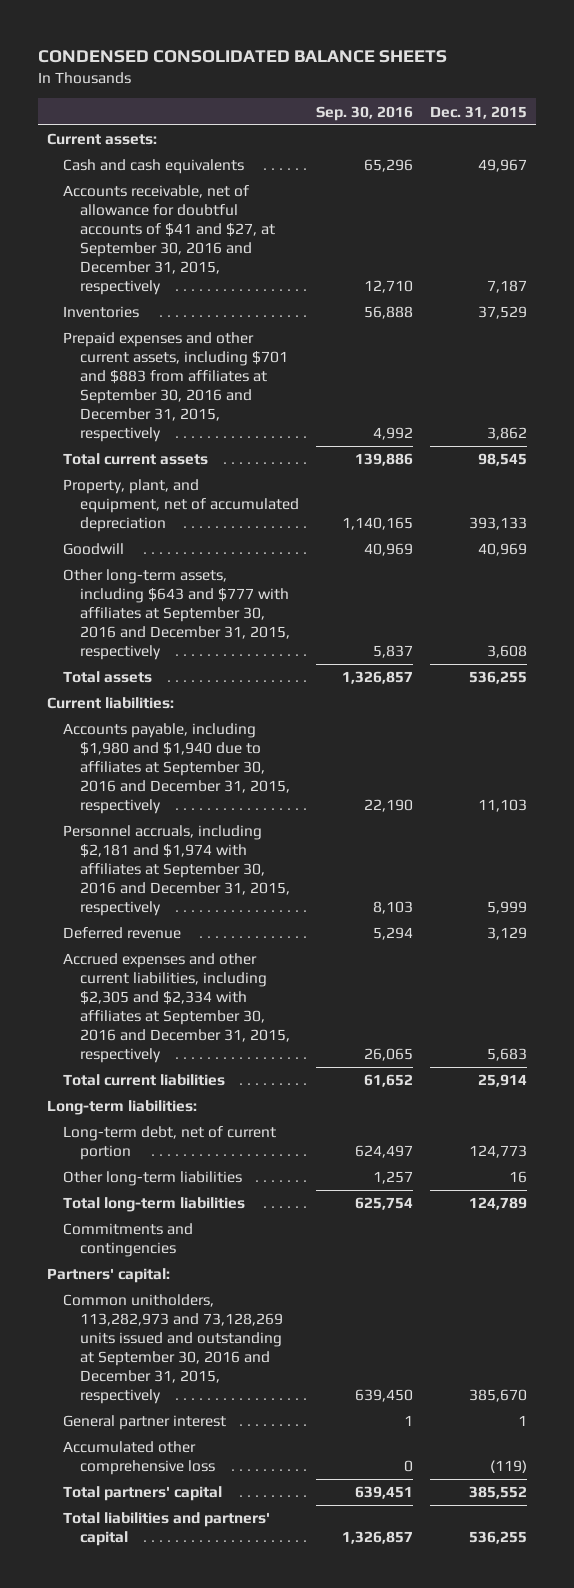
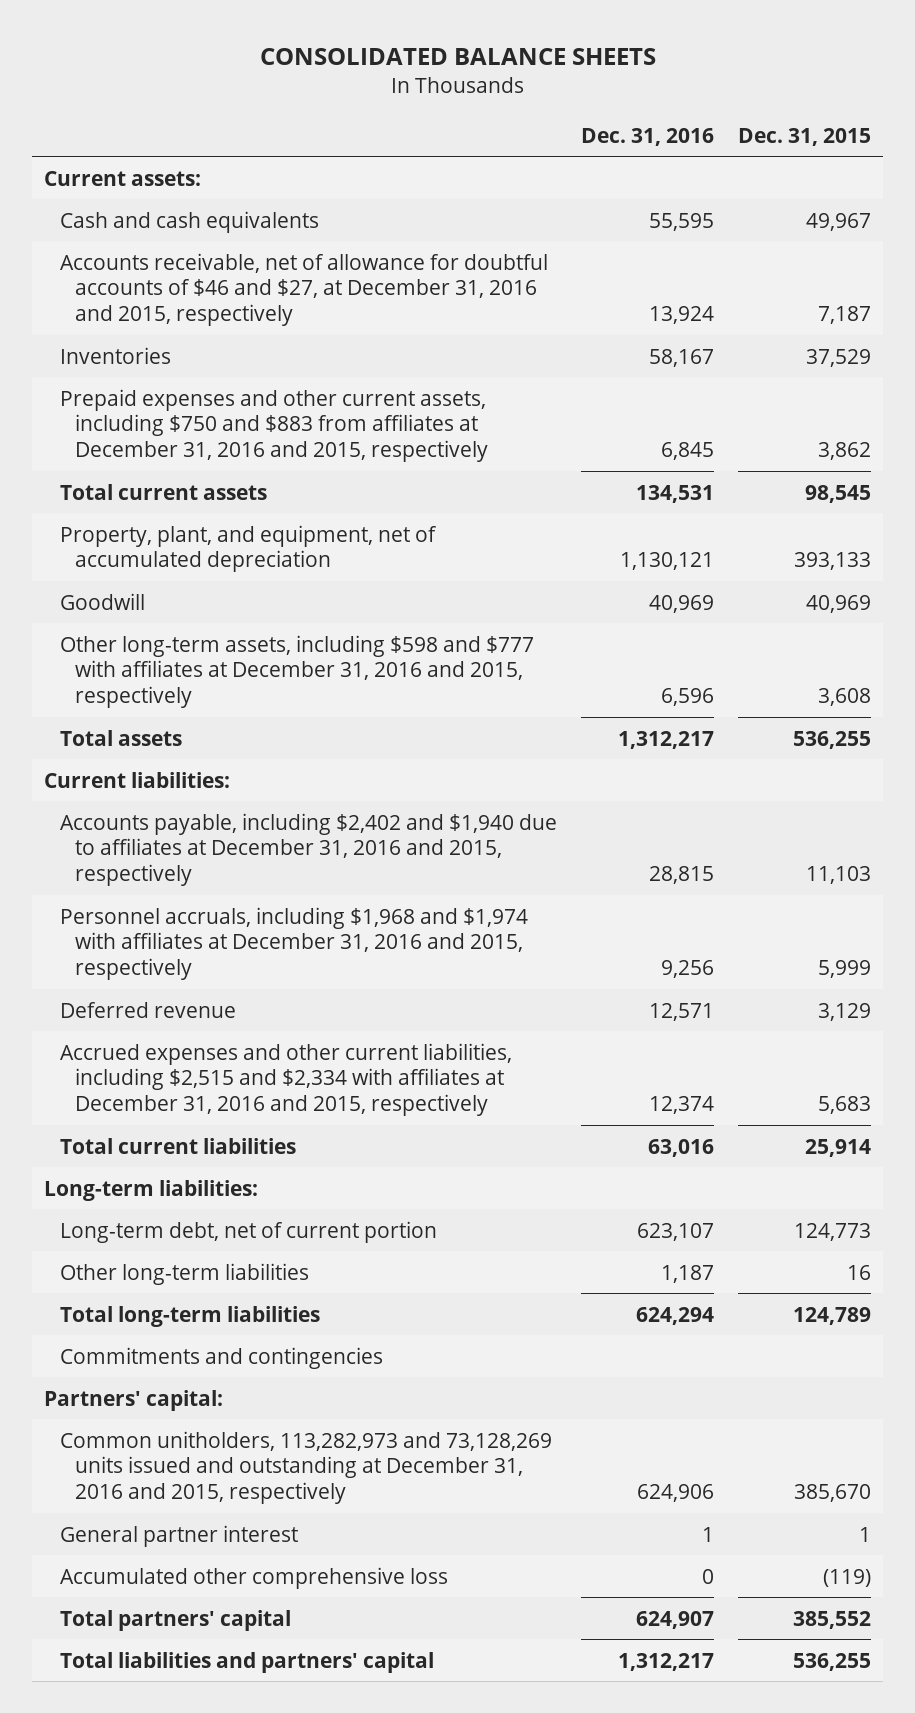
[38,50,448,64] CONDENSED CONSOLIDATED BALANCE SHEETS -> [259,47,656,65] CONSOLIDATED BALANCE SHEETS
[315,105,413,121] Sep. 30, 2016 -> none
none -> [580,127,714,146] Dec. 31, 2016
[63,185,275,295] Accounts receivable, net of allowance for doubtful accounts of $41 and $27, at September 30, 2016 and December 31, 2015, respectively -> [59,252,548,326] Accounts receivable, net of allowance for doubtful accounts of $46 and $27, at December 31, 2016 and 2015, respectively
[63,332,288,442] Prepaid expenses and other current assets, including $701 and $883 from affiliates at September 30, 2016 and December 31, 2015, respectively -> [59,388,488,462] Prepaid expenses and other current assets, including $750 and $883 from affiliates at December 31, 2016 and 2015, respectively
[63,569,290,660] Other long-term assets, including $643 and $777 with affiliates at September 30, 2016 and December 31, 2015, respectively -> [59,634,534,708] Other long-term assets, including $598 and $777 with affiliates at December 31, 2016 and 2015, respectively
[63,723,290,814] Accounts payable, including $1,980 and $1,940 due to affiliates at September 30, 2016 and December 31, 2015, respectively -> [59,812,557,886] Accounts payable, including $2,402 and $1,940 due to affiliates at December 31, 2016 and 2015, respectively
[63,825,290,916] Personnel accruals, including $2,181 and $1,974 with affiliates at September 30, 2016 and December 31, 2015, respectively -> [59,906,528,980] Personnel accruals, including $1,968 and $1,974 with affiliates at December 31, 2016 and 2015, respectively
[63,953,290,1063] Accrued expenses and other current liabilities, including $2,305 and $2,334 with affiliates at September 30, 2016 and December 31, 2015, respectively -> [59,1042,512,1116] Accrued expenses and other current liabilities, including $2,515 and $2,334 with affiliates at December 31, 2016 and 2015, respectively
[63,1294,283,1404] Common unitholders, 113,282,973 and 73,128,269 units issued and outstanding at September 30, 2016 and December 31, 2015, respectively -> [59,1430,552,1504] Common unitholders, 113,282,973 and 73,128,269 units issued and outstanding at December 31, 2016 and 2015, respectively

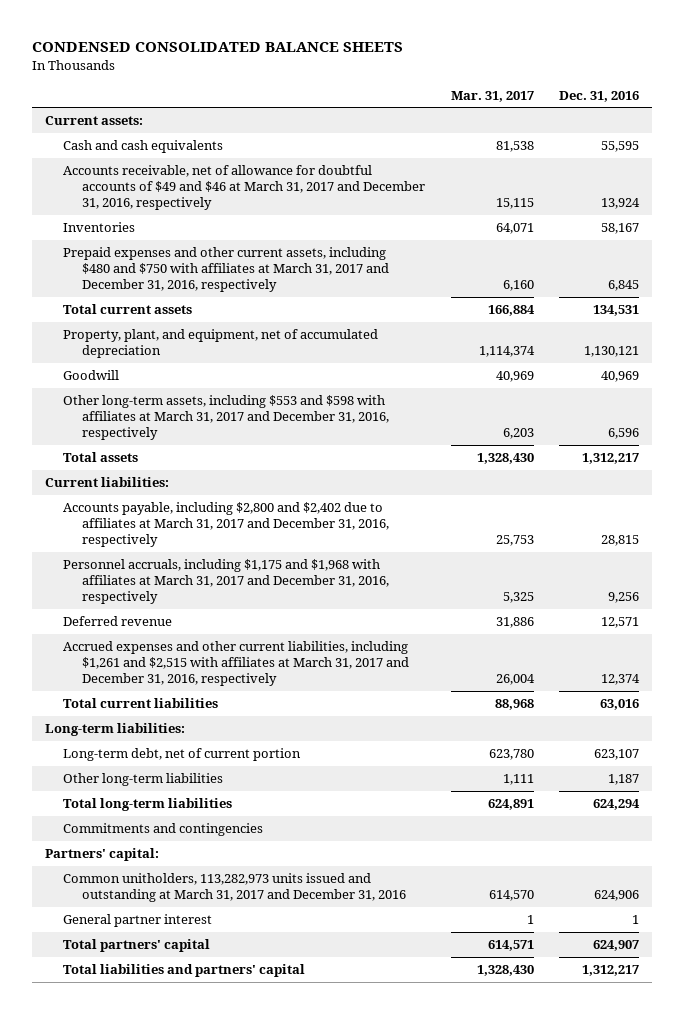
[259,47,656,65] CONSOLIDATED BALANCE SHEETS -> [31,42,403,53] CONDENSED CONSOLIDATED BALANCE SHEETS
[737,127,871,146] Dec. 31, 2015 -> none
none -> [450,90,534,102] Mar. 31, 2017
[59,252,548,326] Accounts receivable, net of allowance for doubtful accounts of $46 and $27, at December 31, 2016 and 2015, respectively -> [63,164,425,211] Accounts receivable, net of allowance for doubtful accounts of $49 and $46 at March 31, 2017 and December 31, 2016, respectively
[59,388,488,462] Prepaid expenses and other current assets, including $750 and $883 from affiliates at December 31, 2016 and 2015, respectively -> [63,246,389,293] Prepaid expenses and other current assets, including $480 and $750 with affiliates at March 31, 2017 and December 31, 2016, respectively
[59,634,534,708] Other long-term assets, including $598 and $777 with affiliates at December 31, 2016 and 2015, respectively -> [63,394,389,441] Other long-term assets, including $553 and $598 with affiliates at March 31, 2017 and December 31, 2016, respectively
[59,812,557,886] Accounts payable, including $2,402 and $1,940 due to affiliates at December 31, 2016 and 2015, respectively -> [63,501,389,548] Accounts payable, including $2,800 and $2,402 due to affiliates at March 31, 2017 and December 31, 2016, respectively
[59,906,528,980] Personnel accruals, including $1,968 and $1,974 with affiliates at December 31, 2016 and 2015, respectively -> [63,558,389,605] Personnel accruals, including $1,175 and $1,968 with affiliates at March 31, 2017 and December 31, 2016, respectively
[59,1042,512,1116] Accrued expenses and other current liabilities, including $2,515 and $2,334 with affiliates at December 31, 2016 and 2015, respectively -> [63,640,409,687] Accrued expenses and other current liabilities, including $1,261 and $2,515 with affiliates at March 31, 2017 and December 31, 2016, respectively
[59,1430,552,1504] Common unitholders, 113,282,973 and 73,128,269 units issued and outstanding at December 31, 2016 and 2015, respectively -> [63,872,406,903] Common unitholders, 113,282,973 units issued and outstanding at March 31, 2017 and December 31, 2016
[59,1566,448,1589] Accumulated other comprehensive loss -> none

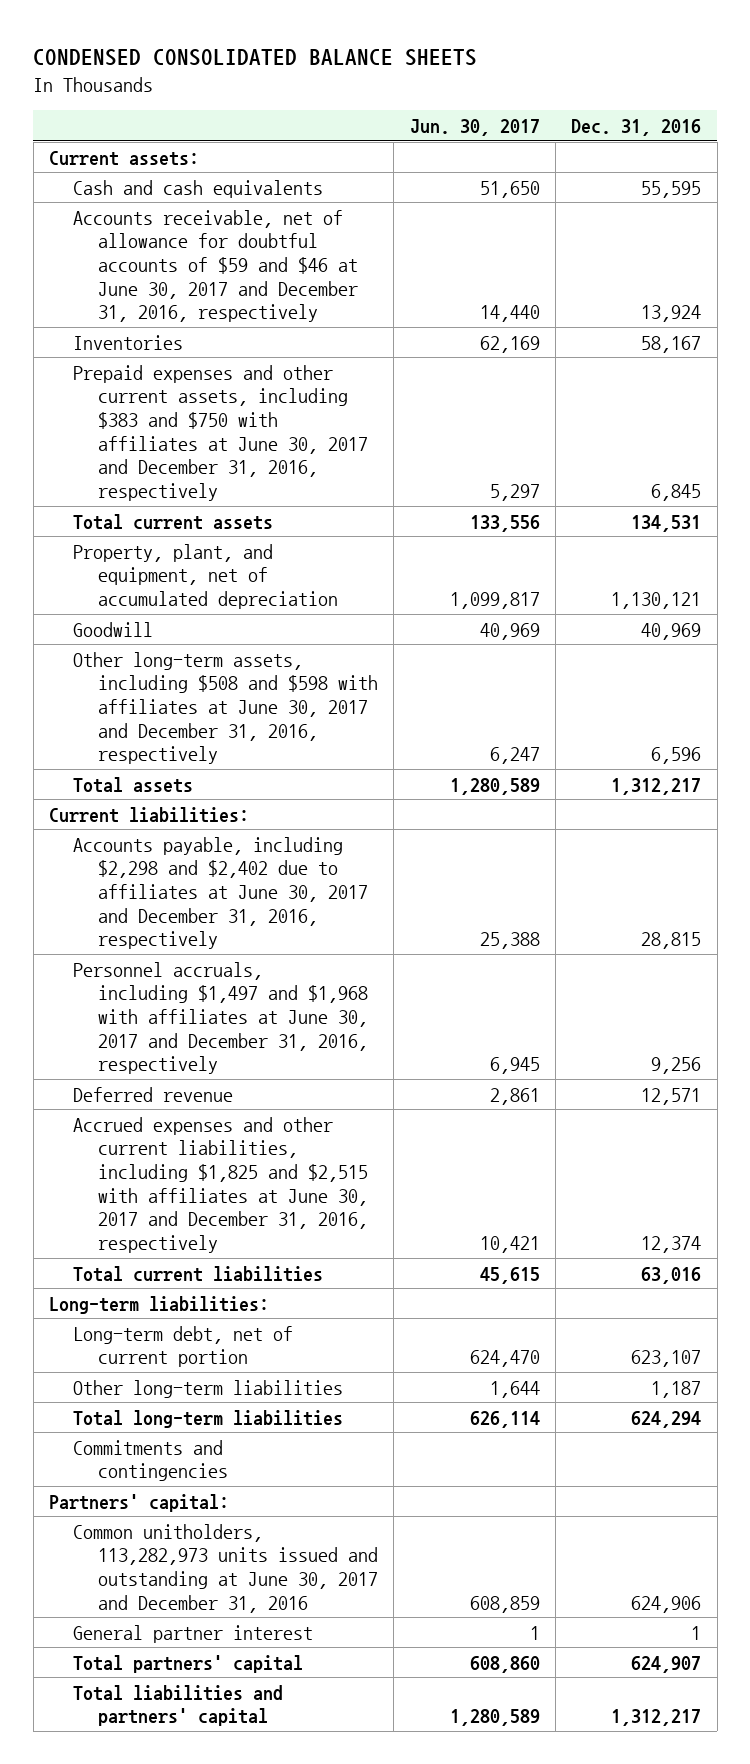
[450,90,534,102] Mar. 31, 2017 -> none
none -> [409,118,540,136] Jun. 30, 2017
[63,164,425,211] Accounts receivable, net of allowance for doubtful accounts of $49 and $46 at March 31, 2017 and December 31, 2016, respectively -> [73,209,359,323] Accounts receivable, net of allowance for doubtful accounts of $59 and $46 at June 30, 2017 and December 31, 2016, respectively
[63,246,389,293] Prepaid expenses and other current assets, including $480 and $750 with affiliates at March 31, 2017 and December 31, 2016, respectively -> [73,364,369,502] Prepaid expenses and other current assets, including $383 and $750 with affiliates at June 30, 2017 and December 31, 2016, respectively
[63,394,389,441] Other long-term assets, including $553 and $598 with affiliates at March 31, 2017 and December 31, 2016, respectively -> [73,651,379,765] Other long-term assets, including $508 and $598 with affiliates at June 30, 2017 and December 31, 2016, respectively
[63,501,389,548] Accounts payable, including $2,800 and $2,402 due to affiliates at March 31, 2017 and December 31, 2016, respectively -> [73,836,369,950] Accounts payable, including $2,298 and $2,402 due to affiliates at June 30, 2017 and December 31, 2016, respectively
[63,558,389,605] Personnel accruals, including $1,175 and $1,968 with affiliates at March 31, 2017 and December 31, 2016, respectively -> [73,961,369,1075] Personnel accruals, including $1,497 and $1,968 with affiliates at June 30, 2017 and December 31, 2016, respectively
[63,640,409,687] Accrued expenses and other current liabilities, including $1,261 and $2,515 with affiliates at March 31, 2017 and December 31, 2016, respectively -> [73,1116,369,1254] Accrued expenses and other current liabilities, including $1,825 and $2,515 with affiliates at June 30, 2017 and December 31, 2016, respectively
[63,872,406,903] Common unitholders, 113,282,973 units issued and outstanding at March 31, 2017 and December 31, 2016 -> [73,1523,379,1613] Common unitholders, 113,282,973 units issued and outstanding at June 30, 2017 and December 31, 2016

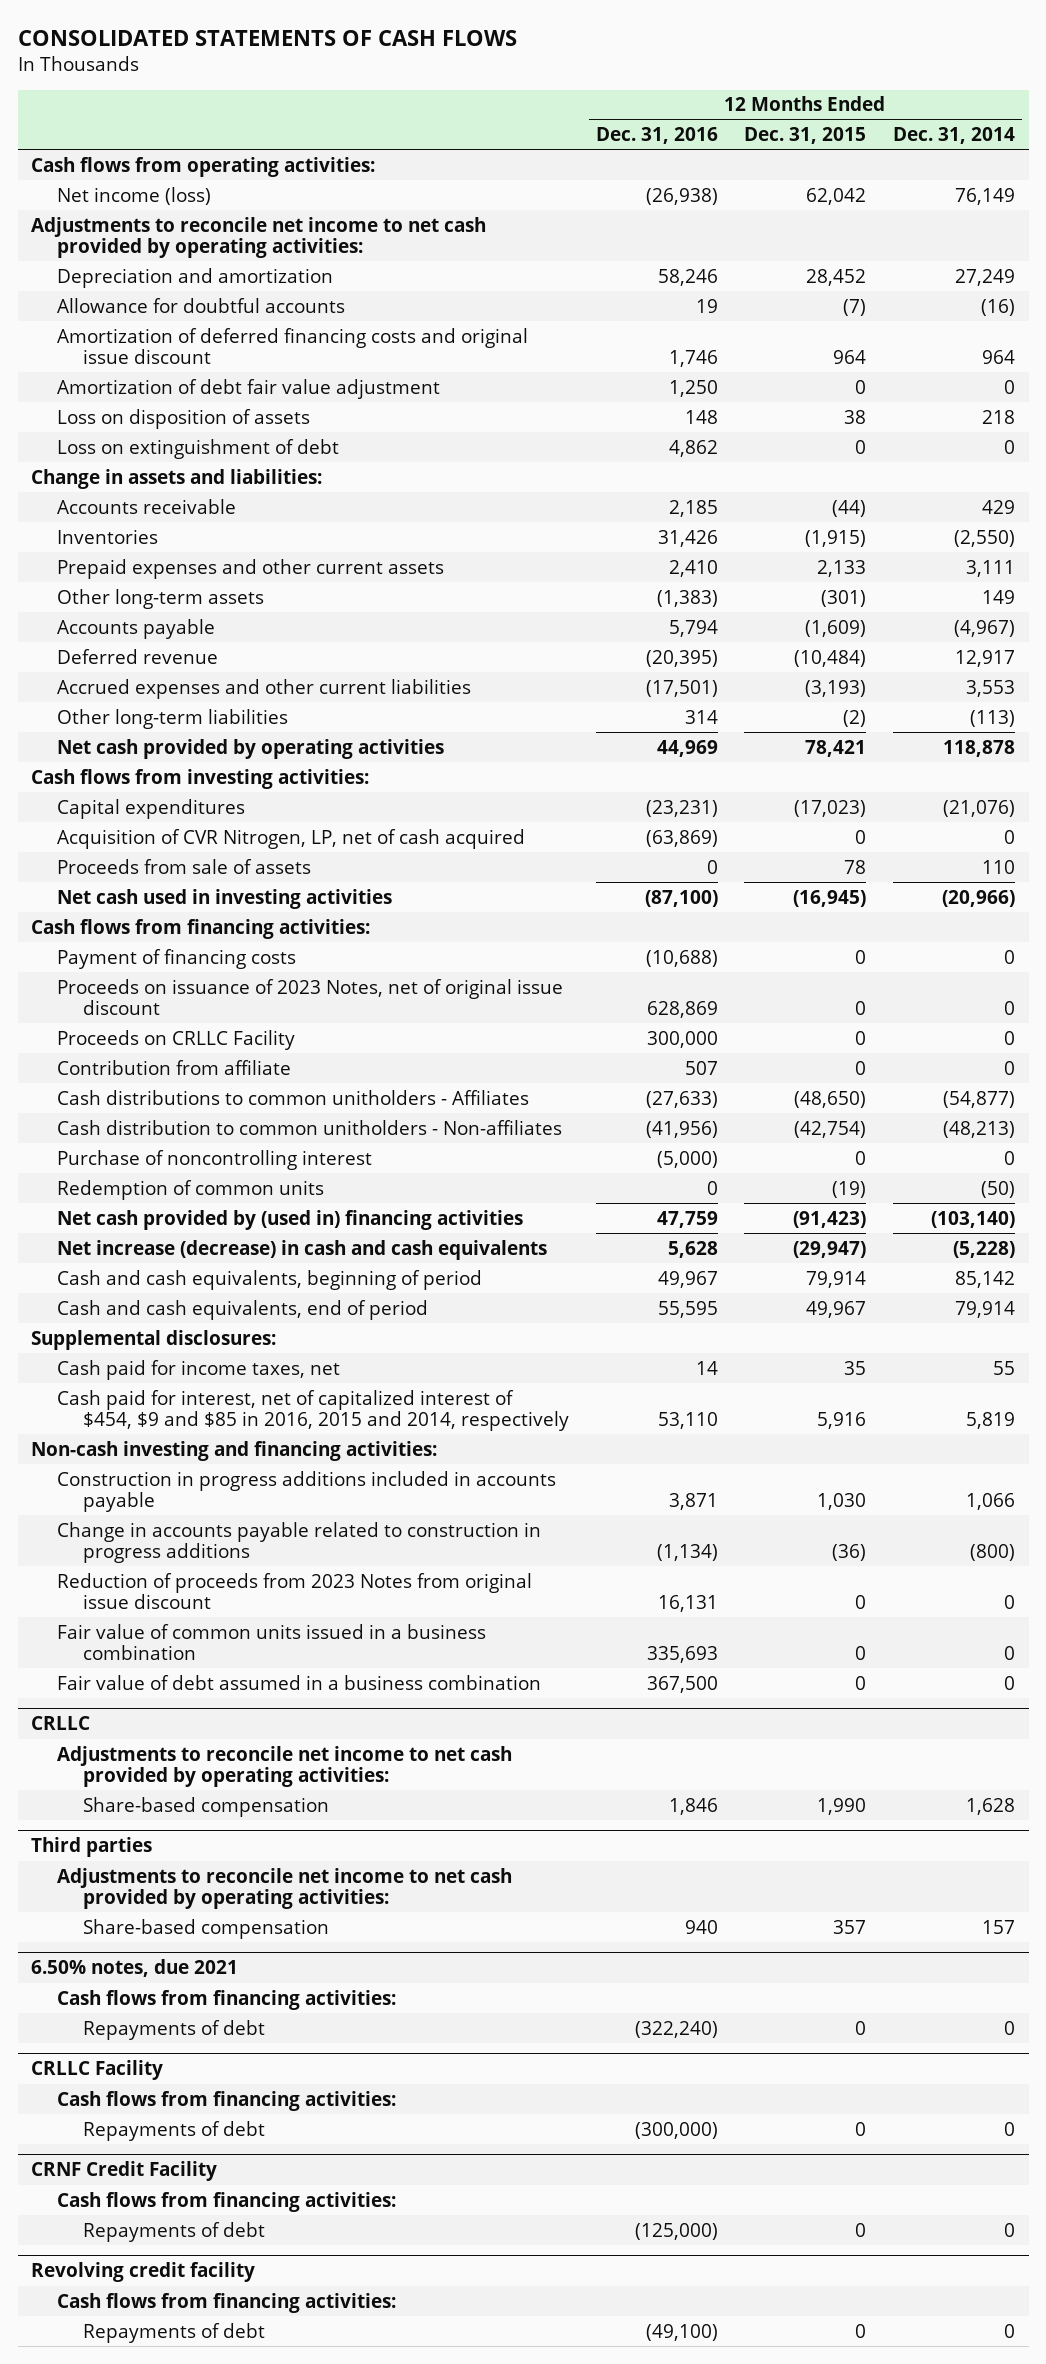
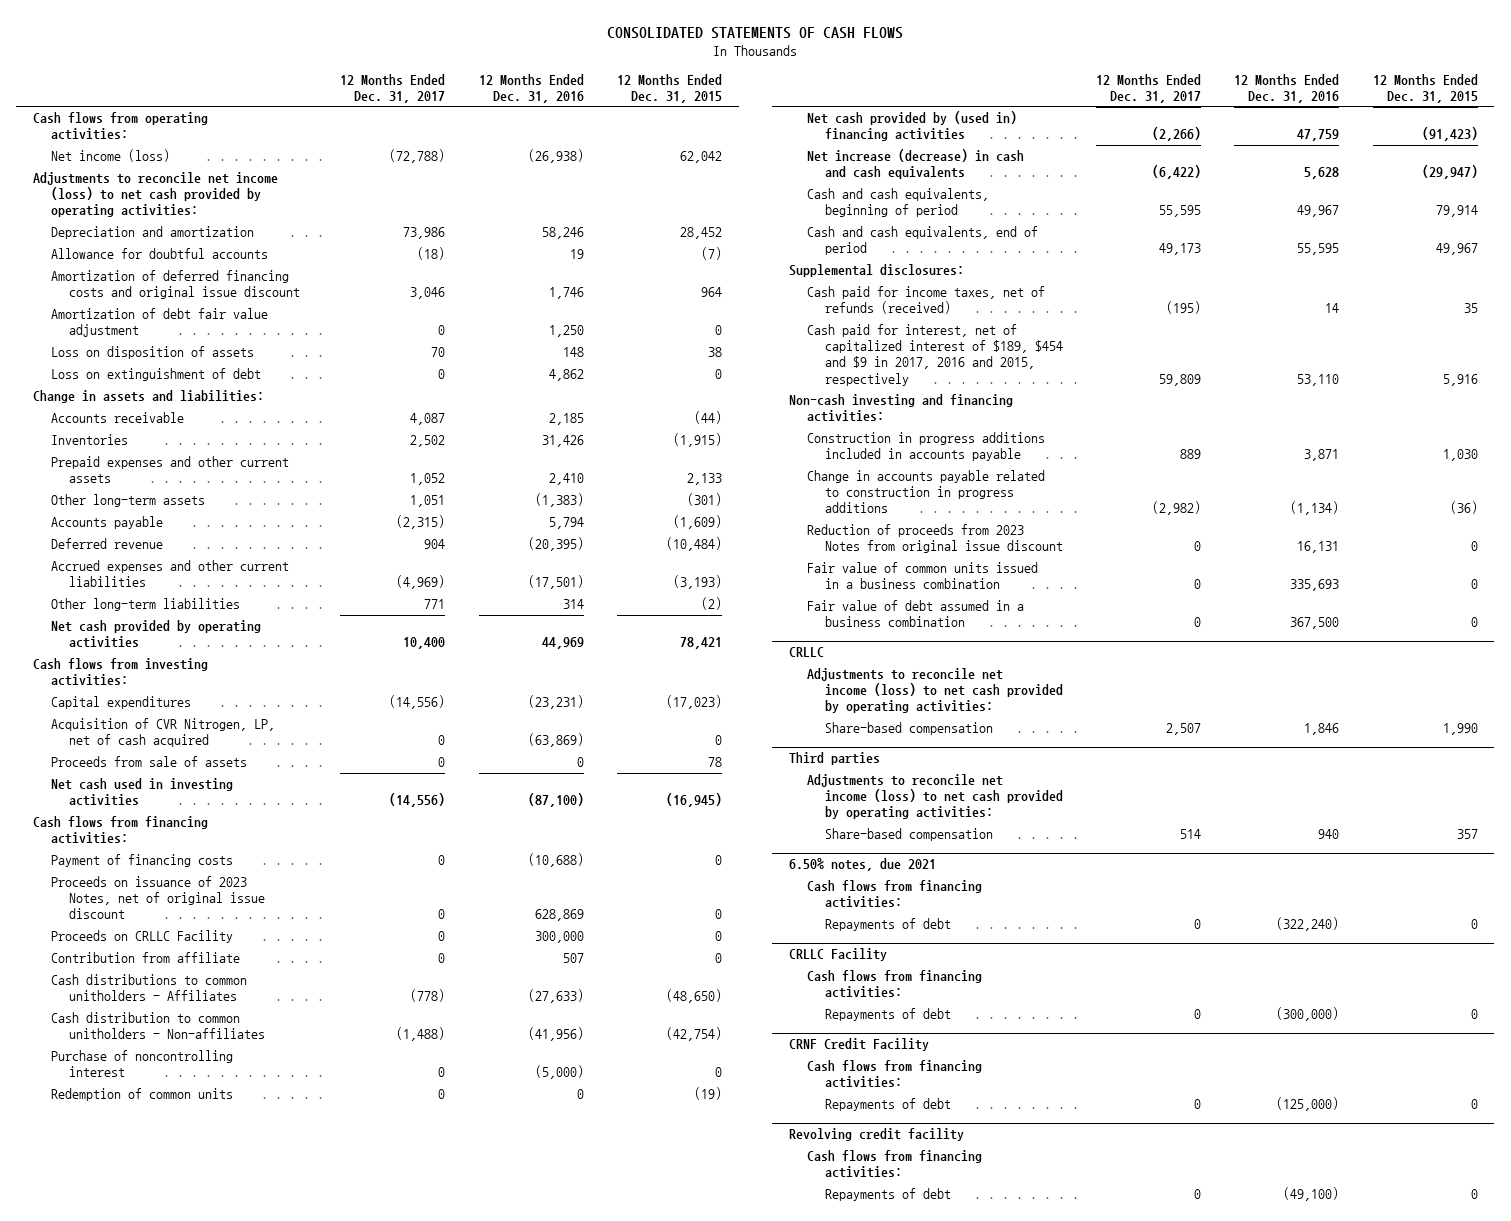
[893,127,1016,145] Dec. 31, 2014 -> none
none -> [340,73,446,103] 12 Months Ended Dec. 31, 2017
[30,216,486,259] Adjustments to reconcile net income to net cash provided by operating activities: -> [32,172,278,218] Adjustments to reconcile net income (loss) to net cash provided by operating activities:
[56,1359,340,1380] Cash paid for income taxes, net -> [806,286,1045,315] Cash paid for income taxes, net of refunds (received)
[56,1389,570,1432] Cash paid for interest, net of capitalized interest of $454, $9 and $85 in 2016, 2015 and 2014, respectively -> [806,324,1063,386] Cash paid for interest, net of capitalized interest of $189, $454 and $9 in 2017, 2016 and 2015, respectively
[56,1745,512,1788] Adjustments to reconcile net income to net cash provided by operating activities: -> [806,668,1063,714] Adjustments to reconcile net income (loss) to net cash provided by operating activities:
[56,1867,512,1910] Adjustments to reconcile net income to net cash provided by operating activities: -> [806,774,1063,820] Adjustments to reconcile net income (loss) to net cash provided by operating activities:

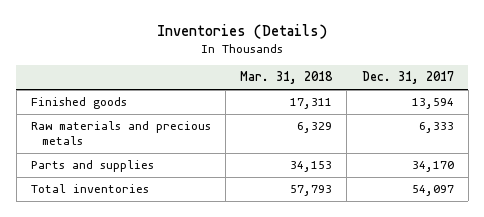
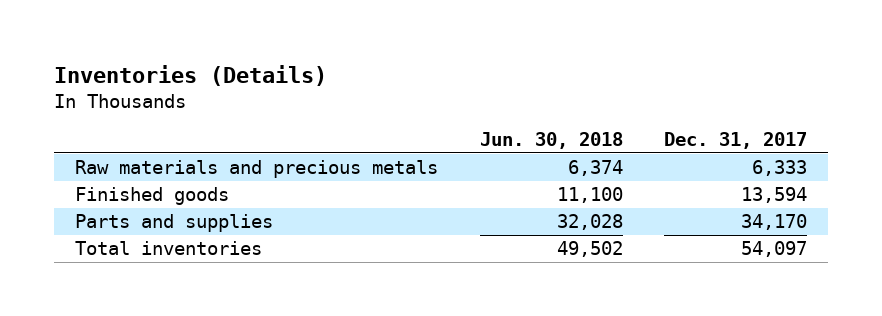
[240,71,334,85] Mar. 31, 2018 -> none
none -> [479,132,623,150] Jun. 30, 2018
[30,97,127,110] Finished goods -> [74,187,229,206] Finished goods

